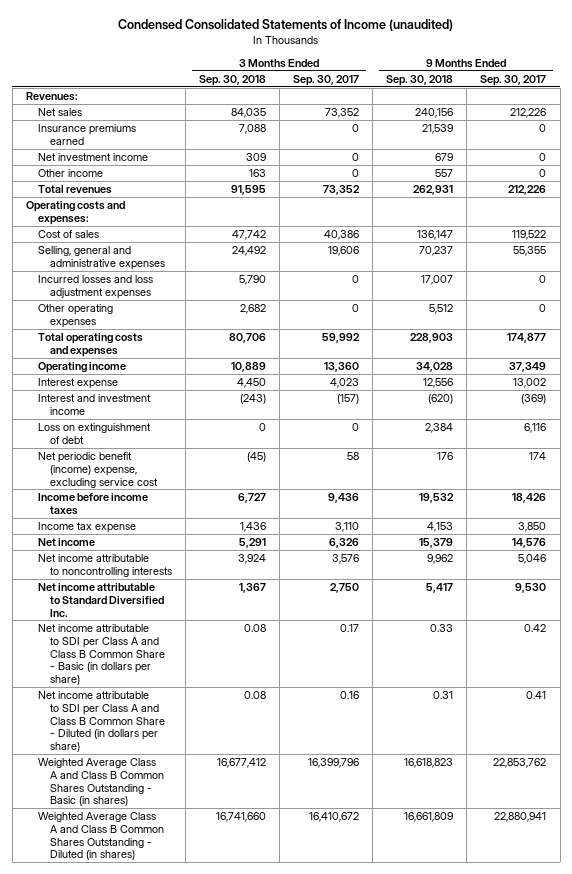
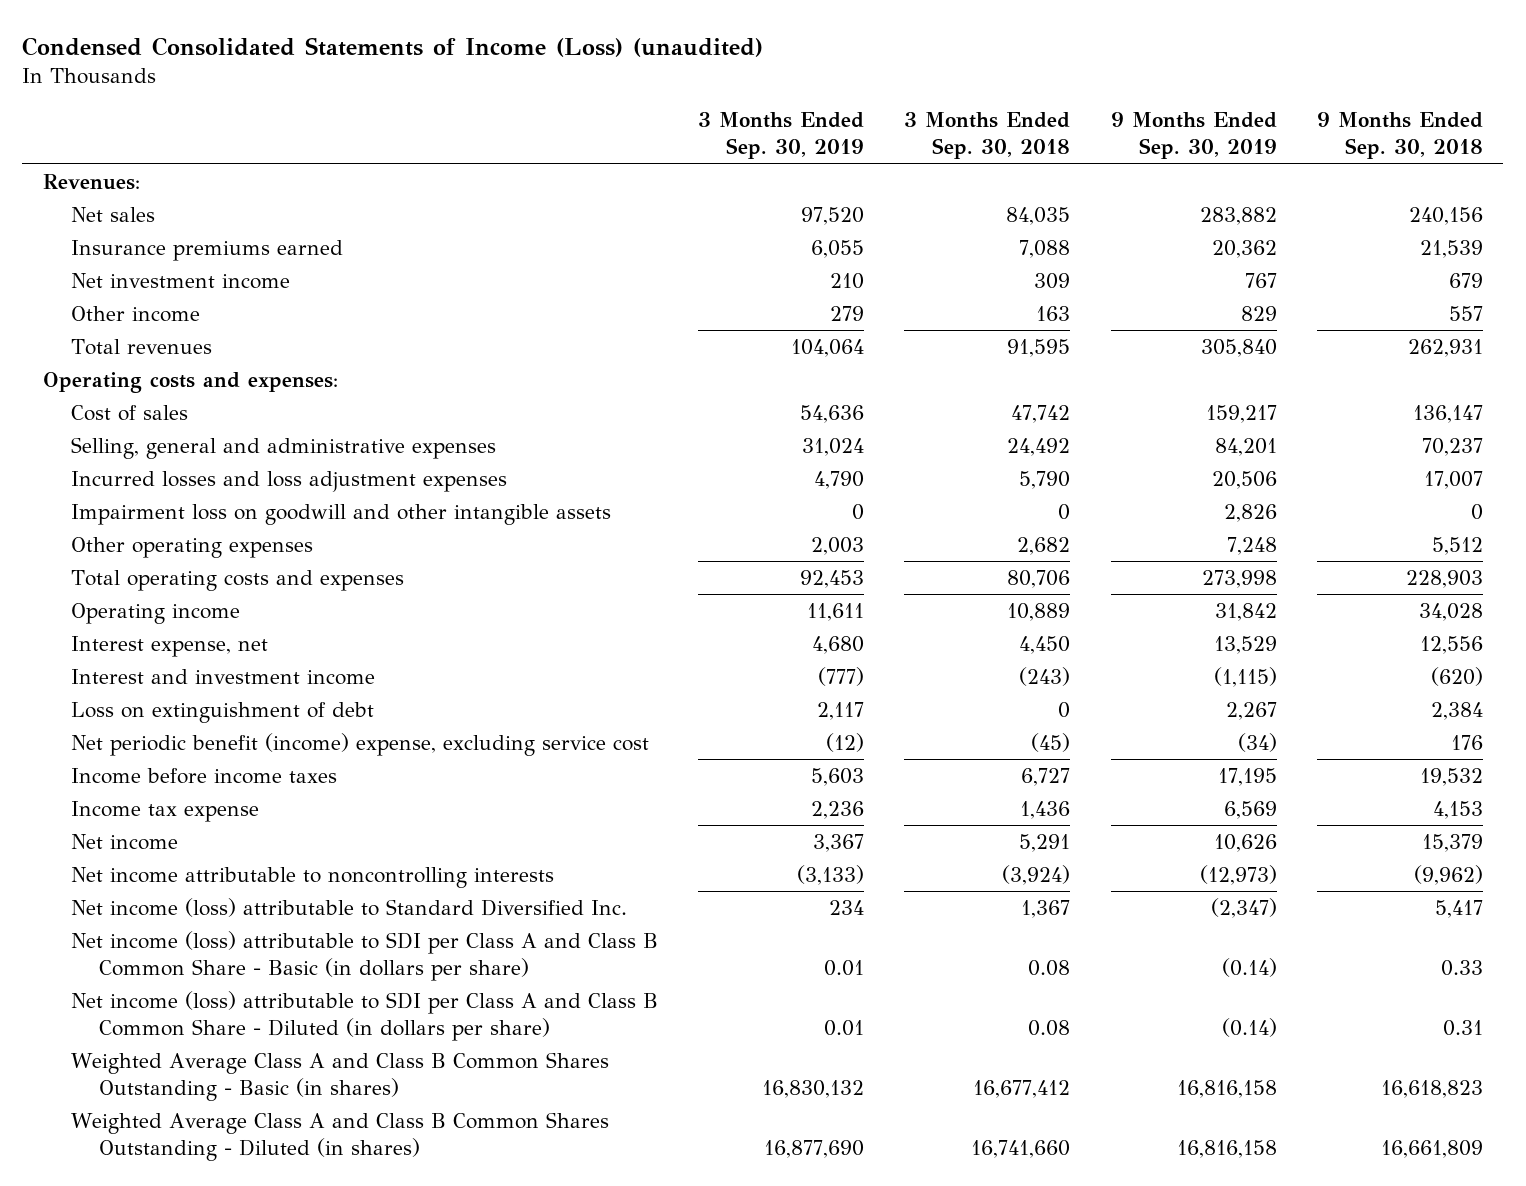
[118,19,454,32] Condensed Consolidated Statements of Income (unaudited) -> [22,36,764,57] Condensed Consolidated Statements of Income (Loss) (unaudited)
[292,74,359,86] Sep. 30, 2017 -> none
[480,74,547,86] Sep. 30, 2017 -> none
none -> [698,112,865,160] 3 Months Ended Sep. 30, 2019
none -> [1110,112,1277,160] 9 Months Ended Sep. 30, 2019
none -> [70,503,611,525] Impairment loss on goodwill and other intangible assets
[37,377,118,389] Interest expense -> [70,635,268,657] Interest expense, net
[237,553,266,564] 3,924 -> [1002,864,1071,885] (3,924)
[427,553,454,564] 9,962 -> [1414,864,1484,885] (9,962)
[37,582,164,617] Net income attributable to Standard Diversified Inc. -> [70,897,627,917] Net income (loss) attributable to Standard Diversified Inc.
[37,623,165,686] Net income attributable to SDI per Class A and Class B Common Share - Basic (in dollars per share) -> [70,930,658,981] Net income (loss) attributable to SDI per Class A and Class B Common Share - Basic (in dollars per share)
[37,690,165,753] Net income attributable to SDI per Class A and Class B Common Share - Diluted (in dollars per share) -> [70,990,658,1041] Net income (loss) attributable to SDI per Class A and Class B Common Share - Diluted (in dollars per share)

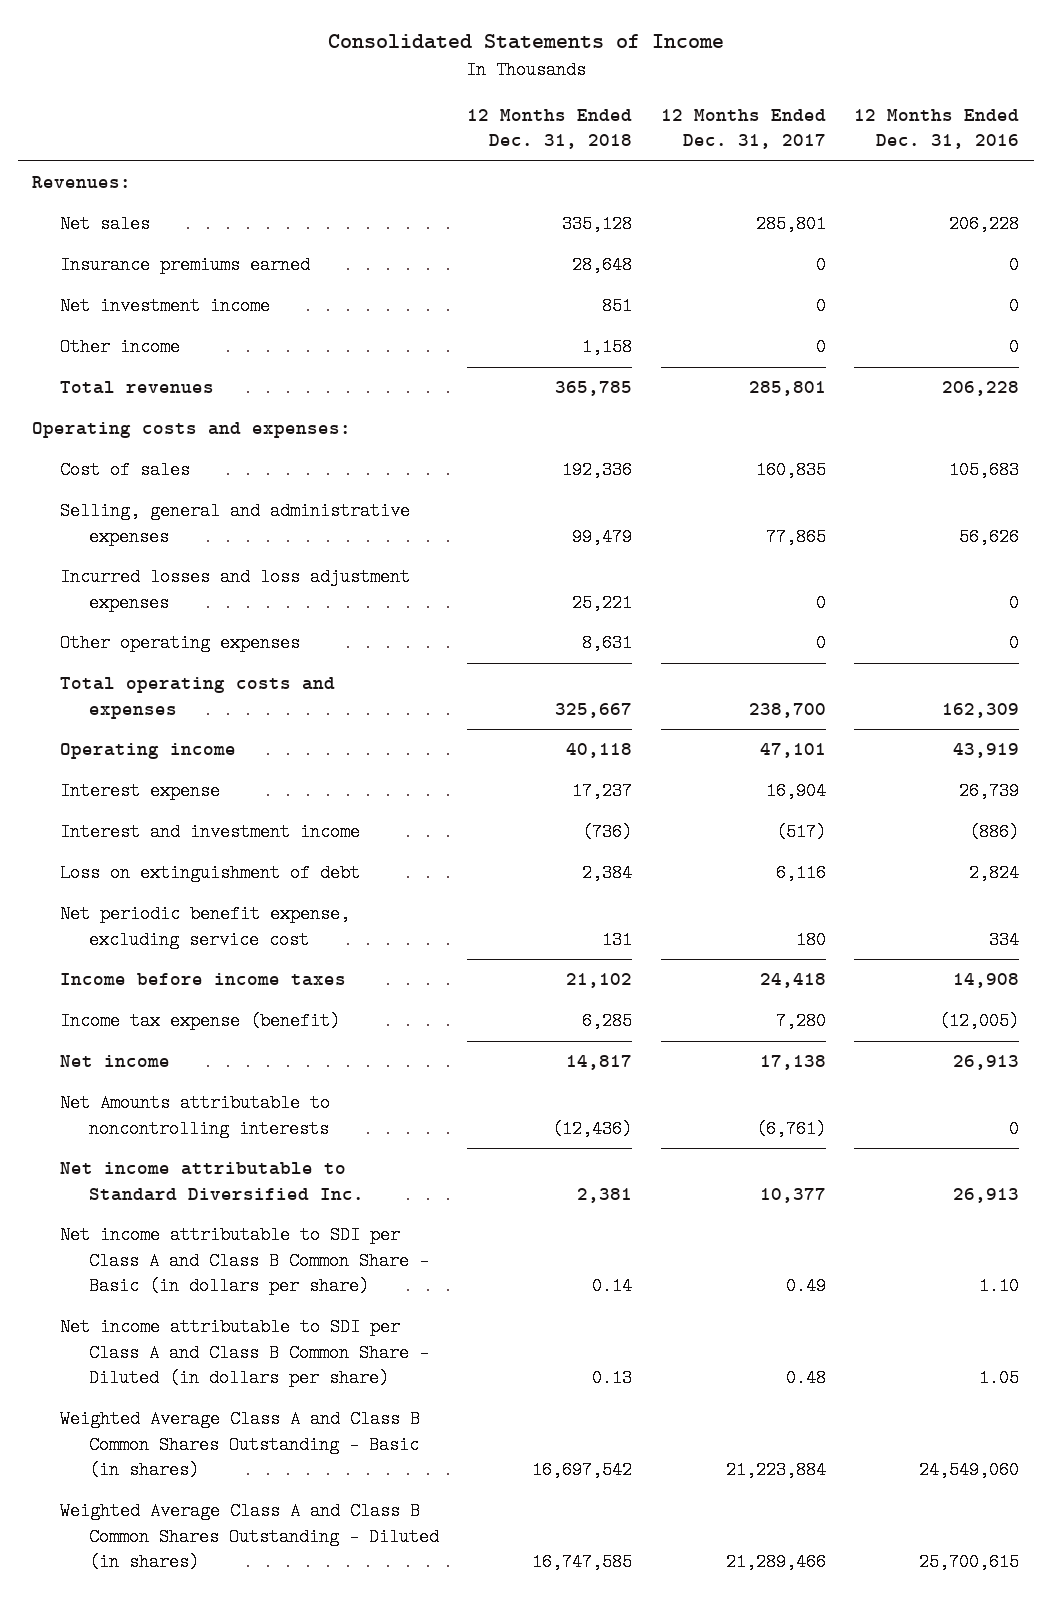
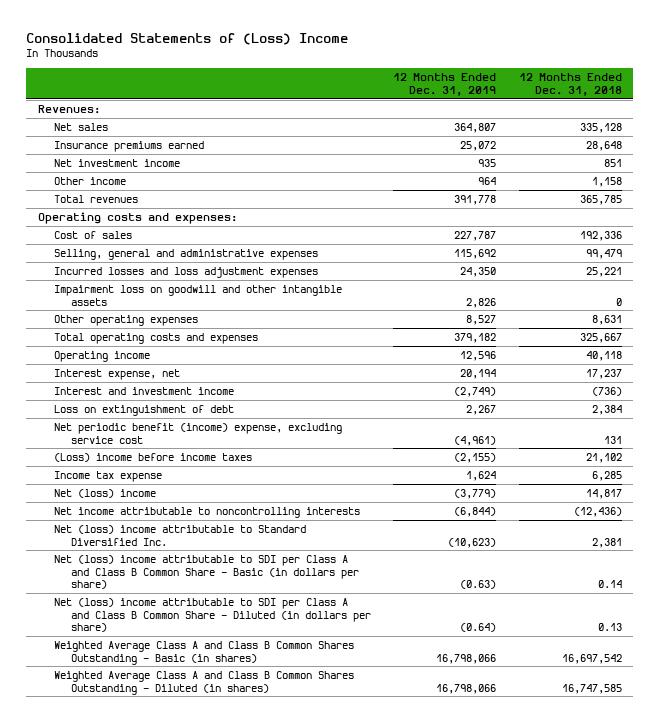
[327,34,724,50] Consolidated Statements of Income -> [26,32,349,45] Consolidated Statements of (Loss) Income
[660,108,826,150] 12 Months Ended Dec. 31, 2017 -> none
[854,108,1020,150] 12 Months Ended Dec. 31, 2016 -> none
none -> [393,73,497,96] 12 Months Ended Dec. 31, 2019
none -> [54,284,343,306] Impairment loss on goodwill and other intangible assets
[60,782,221,801] Interest expense -> [54,368,181,380] Interest expense, net
[60,905,351,949] Net periodic benefit expense, excluding service cost -> [54,422,343,444] Net periodic benefit (income) expense, excluding service cost
[60,973,347,987] Income before income taxes -> [54,452,253,462] (Loss) income before income taxes
[60,1012,341,1031] Income tax expense (benefit) -> [54,470,163,482] Income tax expense
[60,1055,171,1068] Net income -> [54,488,157,498] Net (loss) income
[60,1094,331,1138] Net Amounts attributable to noncontrolling interests -> [54,506,361,518] Net income attributable to noncontrolling interests
[60,1162,364,1201] Net income attributable to Standard Diversified Inc. -> [54,524,307,546] Net (loss) income attributable to Standard Diversified Inc.
[60,1226,429,1296] Net income attributable to SDI per Class A and Class B Common Share - Basic (in dollars per share) -> [54,554,359,590] Net (loss) income attributable to SDI per Class A and Class B Common Share - Basic (in dollars per share)
[60,1318,429,1388] Net income attributable to SDI per Class A and Class B Common Share - Diluted (in dollars per share) -> [54,597,371,633] Net (loss) income attributable to SDI per Class A and Class B Common Share - Diluted (in dollars per share)

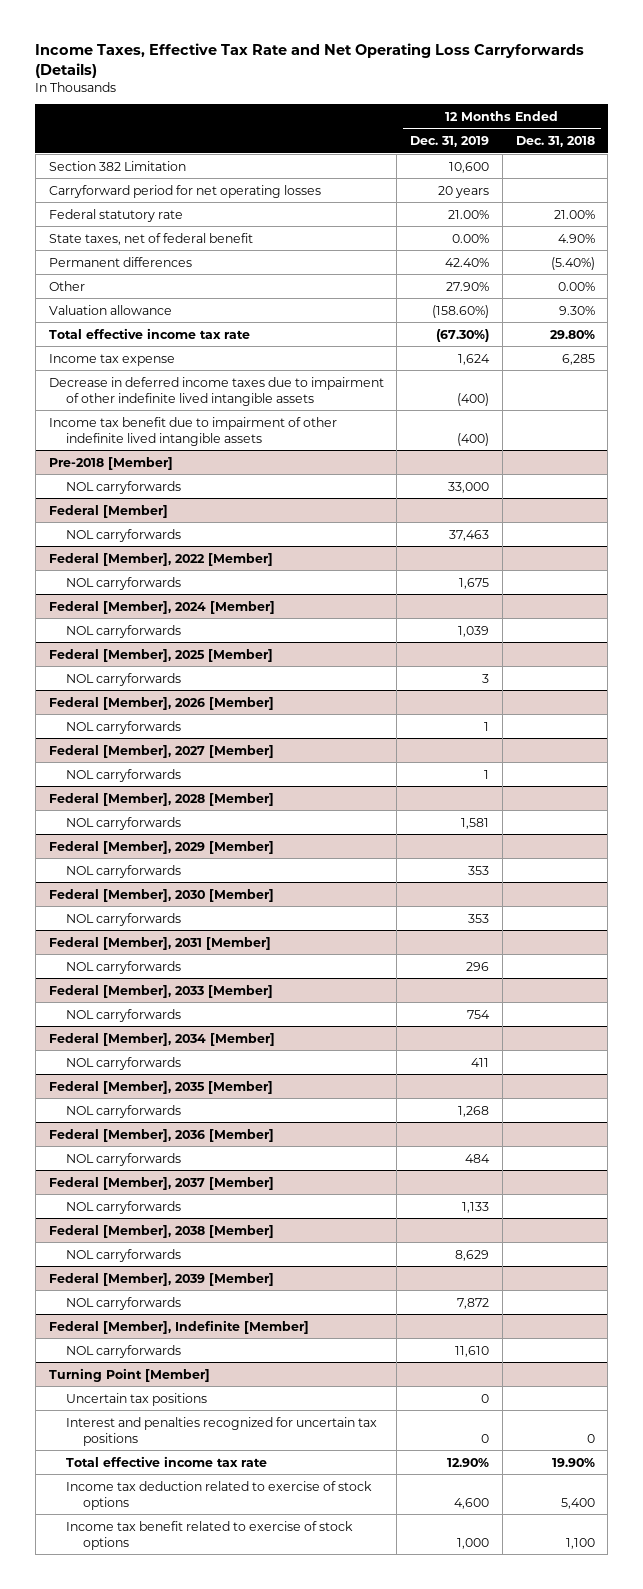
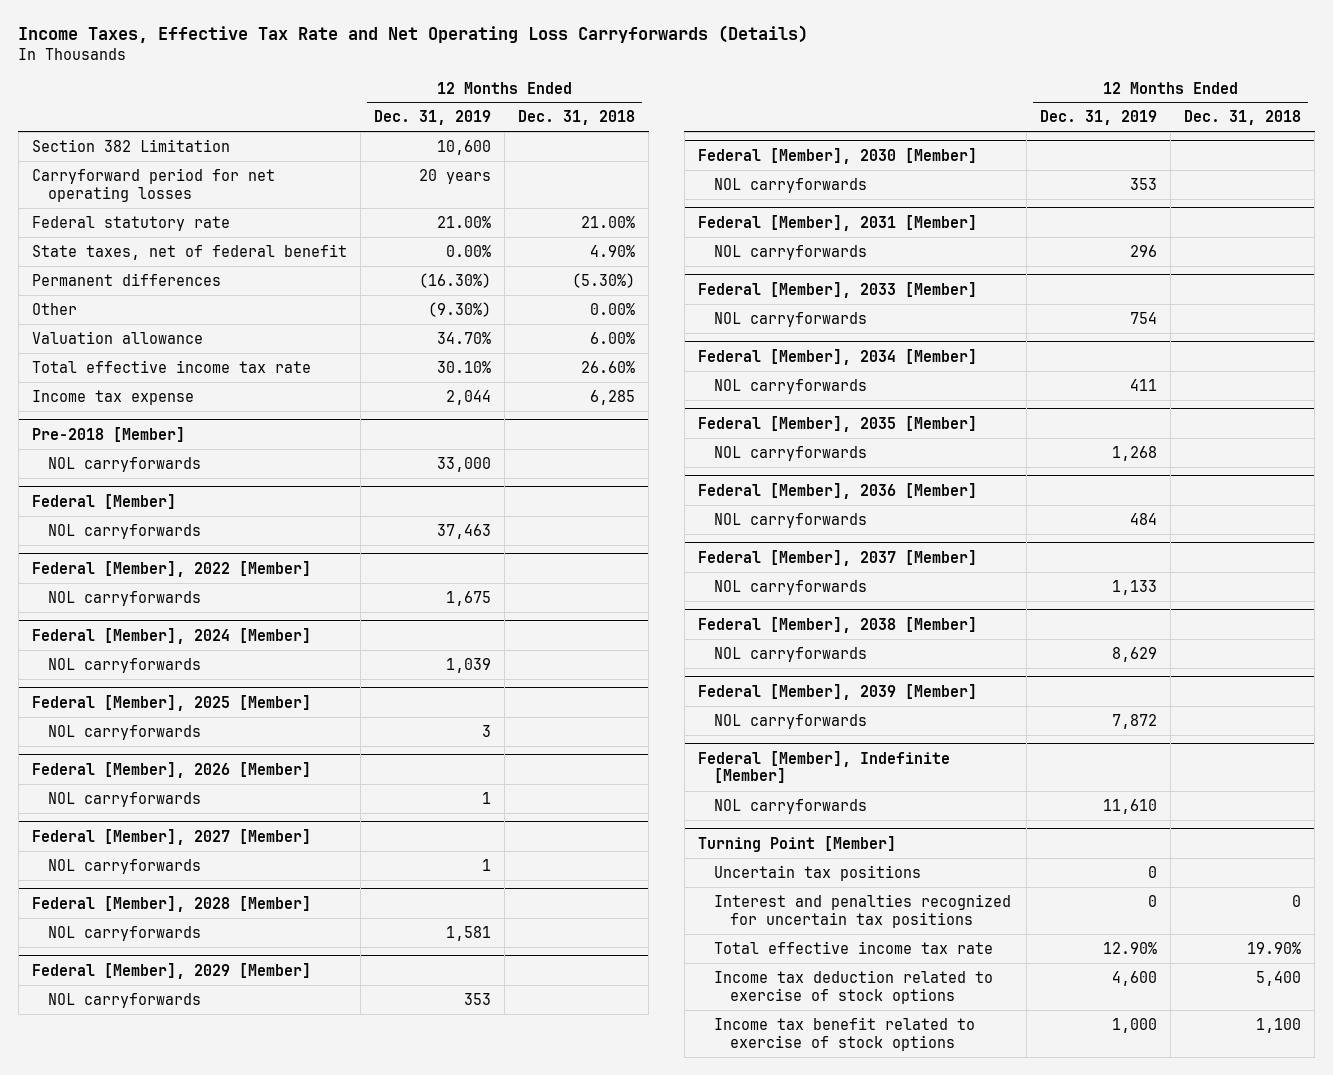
[48,376,384,406] Decrease in deferred income taxes due to impairment of other indefinite lived intangible assets -> none
[48,416,337,446] Income tax benefit due to impairment of other indefinite lived intangible assets -> none
[445,257,490,267] 42.40% -> [419,272,492,288] (16.30%)
[550,256,595,270] (5.40%) -> [572,272,636,288] (5.30%)
[446,281,490,291] 27.90% -> [428,301,492,317] (9.30%)
[432,304,490,318] (158.60%) -> [437,331,492,344] 34.70%
[558,305,595,315] 9.30% -> [590,331,636,344] 6.00%
[436,328,490,342] (67.30%) -> [437,360,492,373] 30.10%
[549,329,595,339] 29.80% -> [581,360,636,373] 26.60%
[458,353,491,365] 1,624 -> [446,389,492,405] 2,044

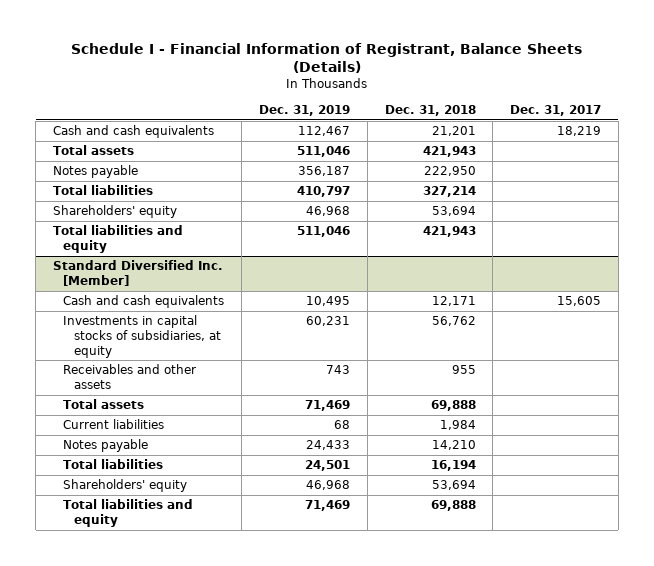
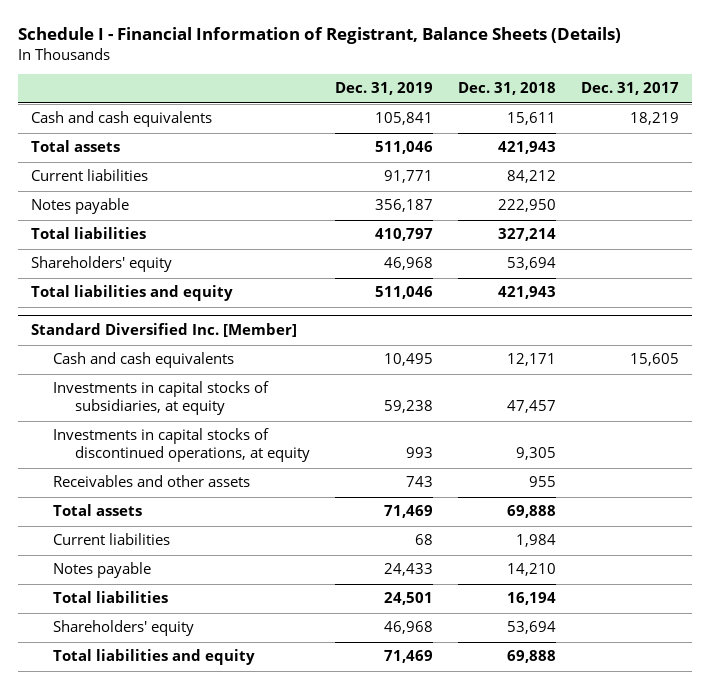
[297,126,350,137] 112,467 -> [374,112,433,126] 105,841
[431,126,476,137] 21,201 -> [507,112,557,126] 15,611
none -> [30,169,148,182] Current liabilities
[305,316,350,327] 60,231 -> [383,400,433,414] 59,238
[431,316,476,327] 56,762 -> [507,400,557,414] 47,457
none -> [52,428,310,463] Investments in capital stocks of discontinued operations, at equity

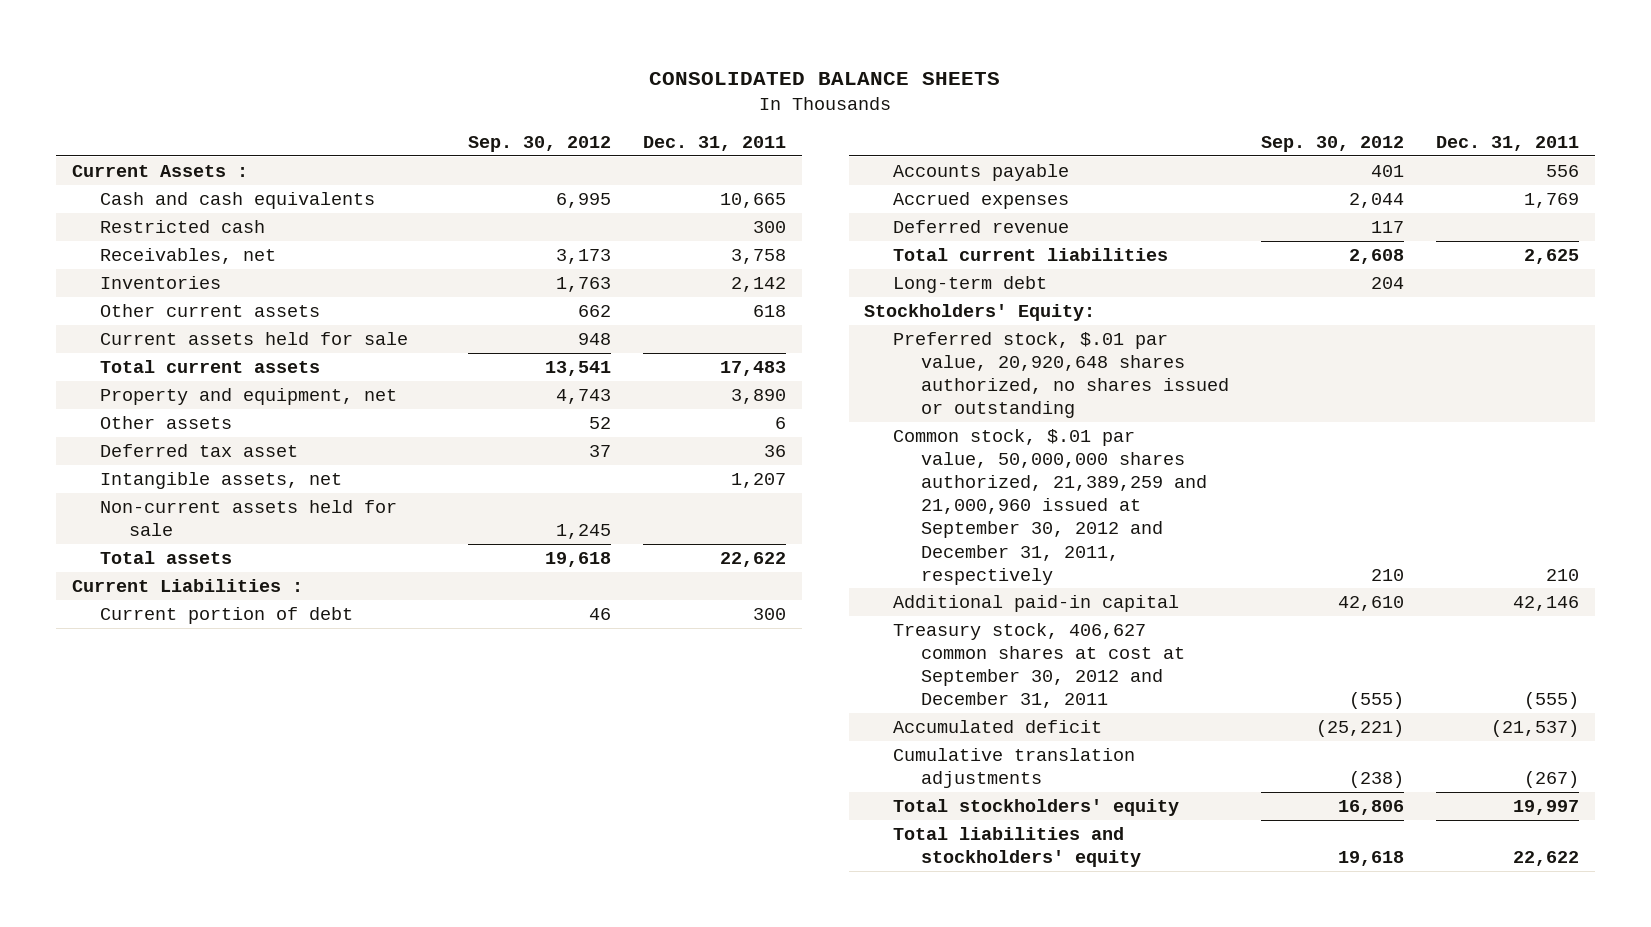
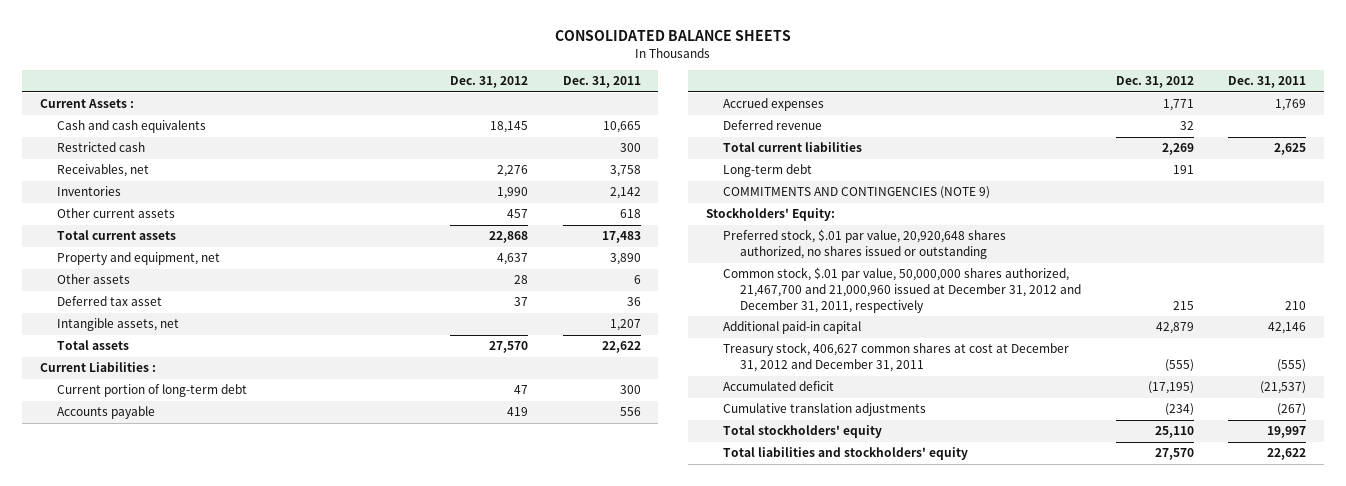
[468,135,612,152] Sep. 30, 2012 -> none
none -> [449,76,528,89] Dec. 31, 2012
[100,331,409,345] Current assets held for sale -> none
[100,499,398,537] Non-current assets held for sale -> none
[100,606,354,624] Current portion of debt -> [56,384,247,398] Current portion of long-term debt
none -> [722,186,990,200] COMMITMENTS AND CONTINGENCIES (NOTE 9)
[892,428,1208,585] Common stock, $.01 par value, 50,000,000 shares authorized, 21,389,259 and 21,000,960 issued at September 30, 2012 and December 31, 2011, respectively -> [722,267,1081,313] Common stock, $.01 par value, 50,000,000 shares authorized, 21,467,700 and 21,000,960 issued at December 31, 2012 and December 31, 2011, respectively
[892,622,1186,709] Treasury stock, 406,627 common shares at cost at September 30, 2012 and December 31, 2011 -> [722,342,1069,373] Treasury stock, 406,627 common shares at cost at December 31, 2012 and December 31, 2011

